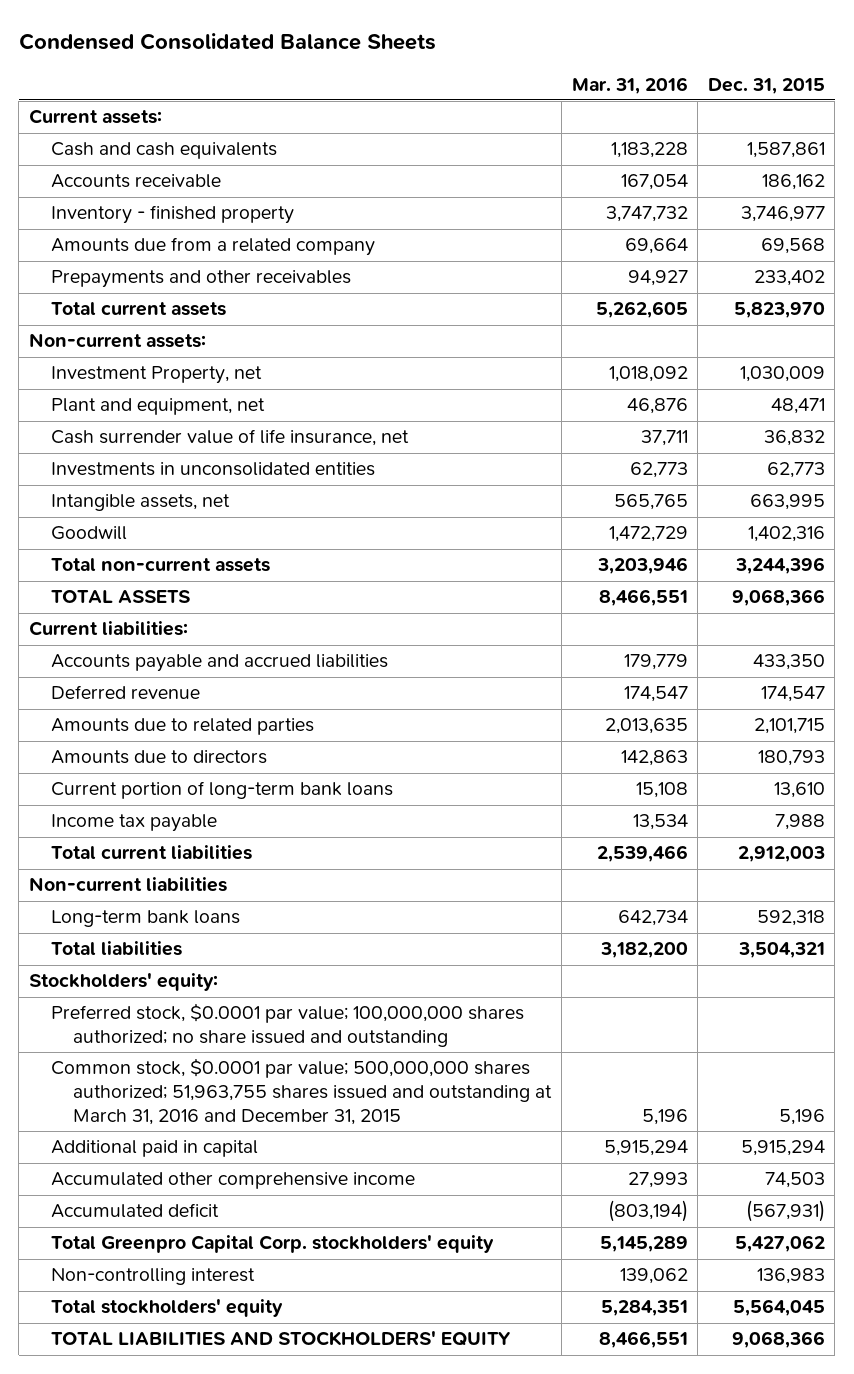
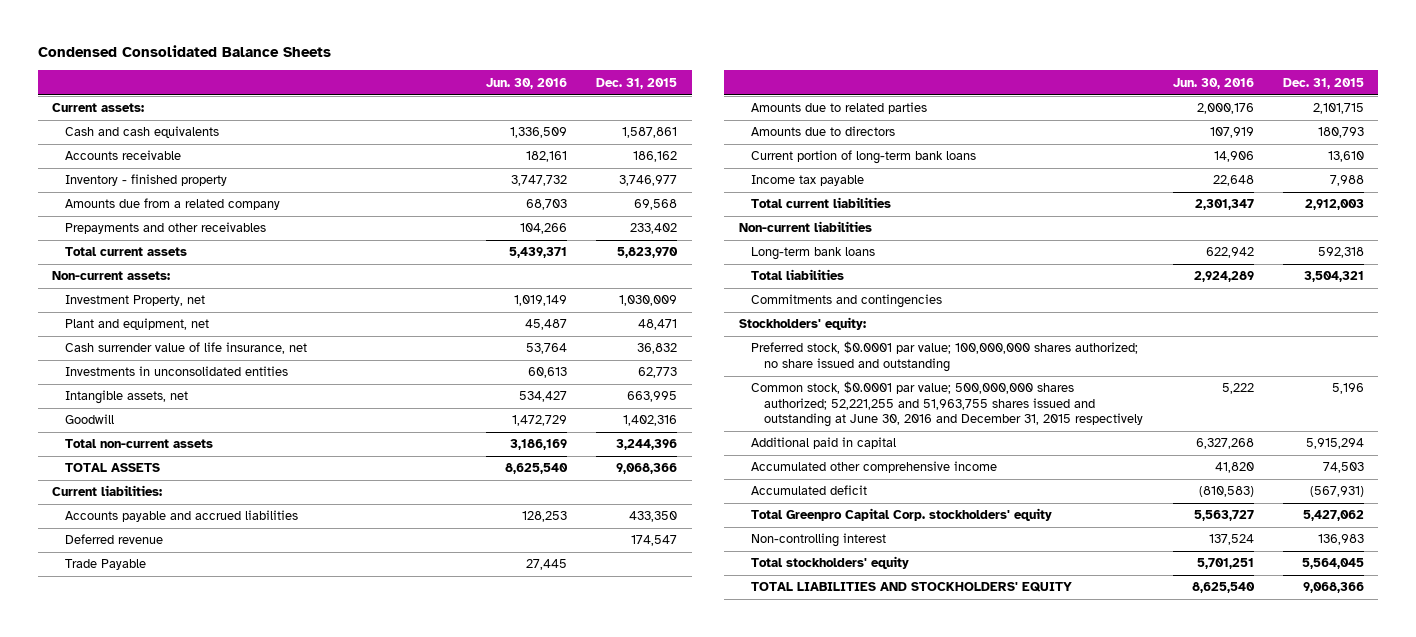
[571,76,688,94] Mar. 31, 2016 -> none
none -> [486,77,568,89] Jun. 30, 2016
none -> [65,559,147,571] Trade Payable
none -> [751,294,943,309] Commitments and contingencies
[51,1058,553,1125] Common stock, $0.0001 par value; 500,000,000 shares authorized; 51,963,755 shares issued and outstanding at March 31, 2016 and December 31, 2015 -> [751,381,1144,428] Common stock, $0.0001 par value; 500,000,000 shares authorized; 52,221,255 and 51,963,755 shares issued and outstanding at June 30, 2016 and December 31, 2015 respectively

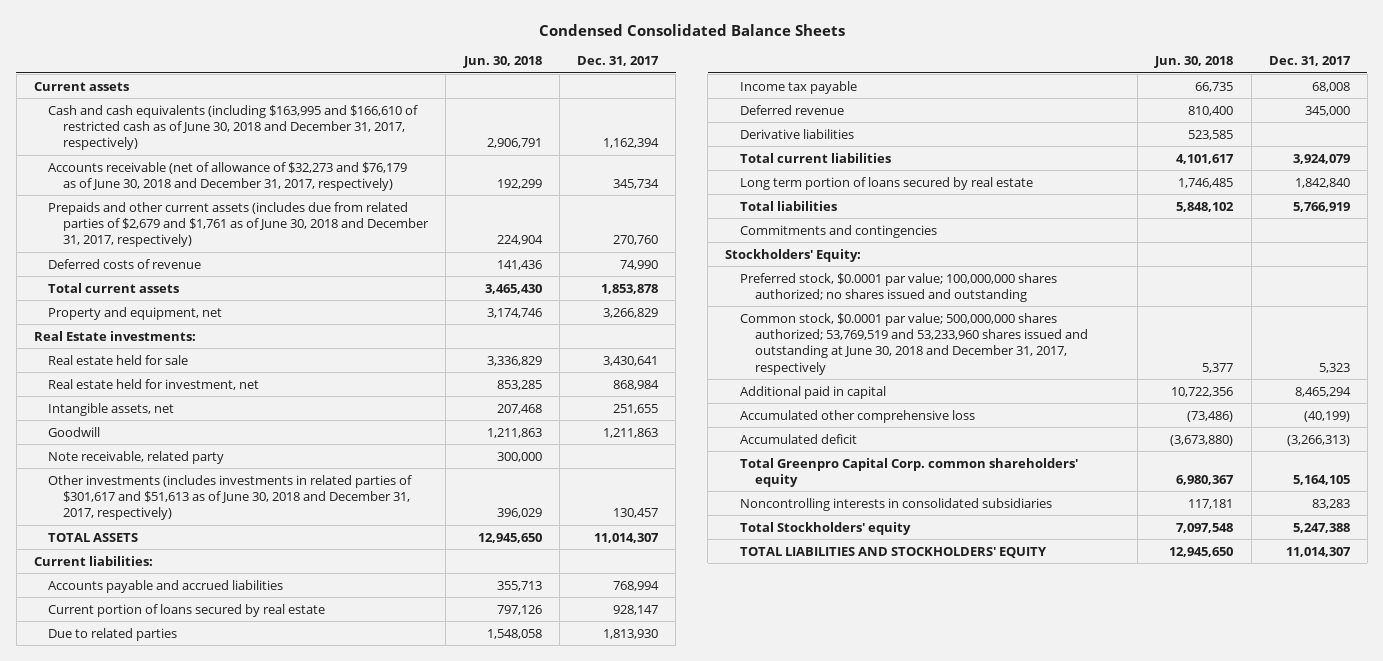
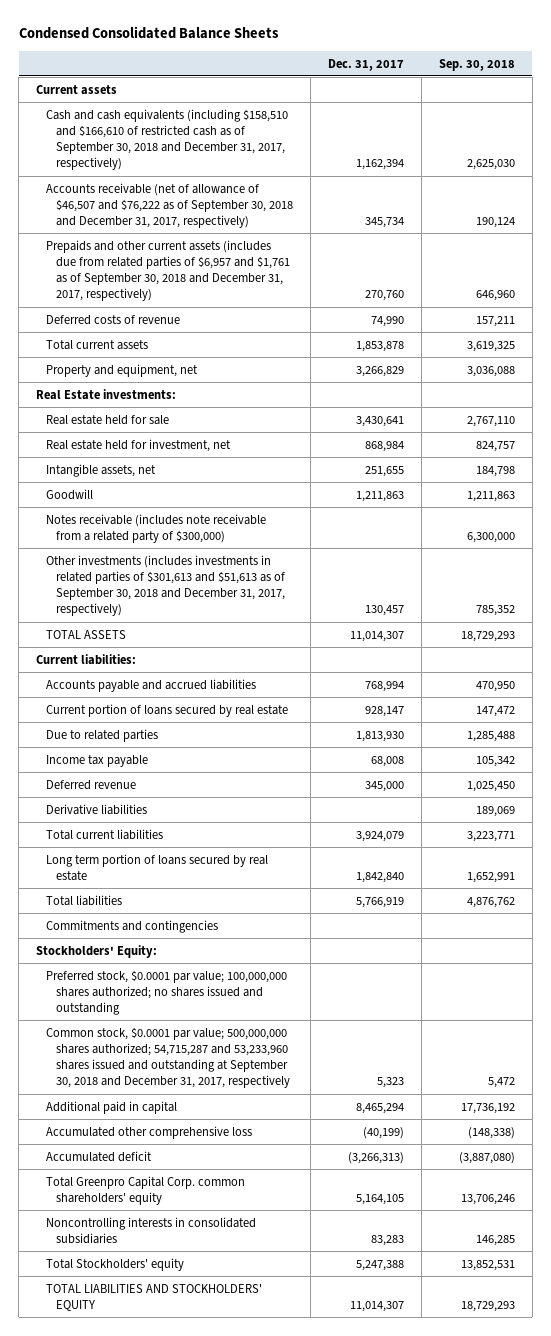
[462,56,542,69] Jun. 30, 2018 -> none
none -> [438,58,515,71] Sep. 30, 2018
[48,104,419,151] Cash and cash equivalents (including $163,995 and $166,610 of restricted cash as of June 30, 2018 and December 31, 2017, respectively) -> [46,108,289,171] Cash and cash equivalents (including $158,510 and $166,610 of restricted cash as of September 30, 2018 and December 31, 2017, respectively)
[48,161,408,191] Accounts receivable (net of allowance of $32,273 and $76,179 as of June 30, 2018 and December 31, 2017, respectively) -> [46,182,294,229] Accounts receivable (net of allowance of $46,507 and $76,222 as of September 30, 2018 and December 31, 2017, respectively)
[48,201,430,248] Prepaids and other current assets (includes due from related parties of $2,679 and $1,761 as of June 30, 2018 and December 31, 2017, respectively) -> [46,239,291,302] Prepaids and other current assets (includes due from related parties of $6,957 and $1,761 as of September 30, 2018 and December 31, 2017, respectively)
[48,450,225,464] Note receivable, related party -> none
none -> [46,513,267,543] Notes receivable (includes note receivable from a related party of $300,000)
[48,474,413,521] Other investments (includes investments in related parties of $301,617 and $51,613 as of June 30, 2018 and December 31, 2017, respectively) -> [46,554,286,617] Other investments (includes investments in related parties of $301,613 and $51,613 as of September 30, 2018 and December 31, 2017, respectively)
[740,312,1088,375] Common stock, $0.0001 par value; 500,000,000 shares authorized; 53,769,519 and 53,233,960 shares issued and outstanding at June 30, 2018 and December 31, 2017, respectively -> [46,1026,291,1089] Common stock, $0.0001 par value; 500,000,000 shares authorized; 54,715,287 and 53,233,960 shares issued and outstanding at September 30, 2018 and December 31, 2017, respectively

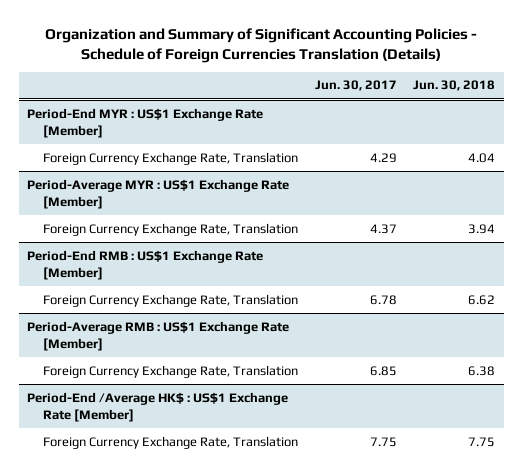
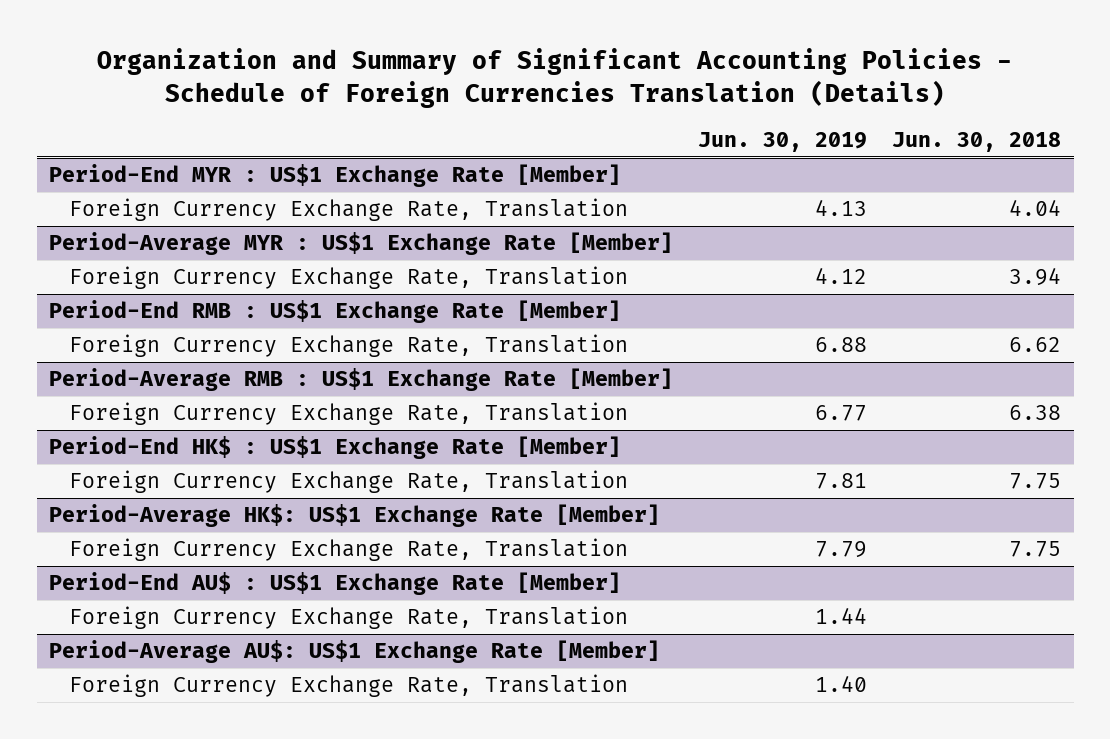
[314,80,397,92] Jun. 30, 2017 -> none
none -> [698,132,868,153] Jun. 30, 2019
[26,391,288,422] Period-End /Average HK$ : US$1 Exchange Rate [Member] -> [49,436,622,460] Period-End HK$ : US$1 Exchange Rate [Member]
none -> [49,504,661,528] Period-Average HK$: US$1 Exchange Rate [Member]
none -> [68,538,628,562] Foreign Currency Exchange Rate, Translation
none -> [49,572,622,596] Period-End AU$ : US$1 Exchange Rate [Member]
none -> [68,606,628,630] Foreign Currency Exchange Rate, Translation
none -> [49,640,661,664] Period-Average AU$: US$1 Exchange Rate [Member]
none -> [68,674,628,698] Foreign Currency Exchange Rate, Translation

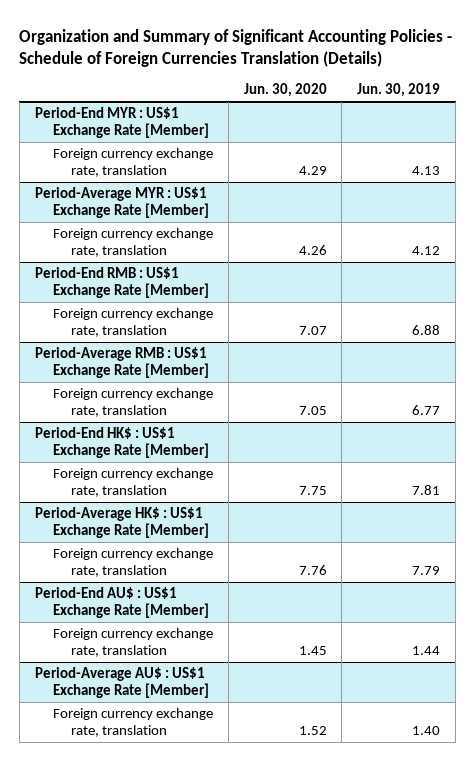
[892,132,1062,153] Jun. 30, 2018 -> none
none -> [243,83,327,98] Jun. 30, 2020
[68,198,628,222] Foreign Currency Exchange Rate, Translation -> [52,148,213,178] Foreign currency exchange rate, translation
[68,266,628,290] Foreign Currency Exchange Rate, Translation -> [52,228,213,258] Foreign currency exchange rate, translation
[68,334,628,358] Foreign Currency Exchange Rate, Translation -> [52,308,213,338] Foreign currency exchange rate, translation
[68,402,628,426] Foreign Currency Exchange Rate, Translation -> [52,388,213,418] Foreign currency exchange rate, translation
[68,470,628,494] Foreign Currency Exchange Rate, Translation -> [52,468,213,498] Foreign currency exchange rate, translation
[49,504,661,528] Period-Average HK$: US$1 Exchange Rate [Member] -> [34,507,209,539] Period-Average HK$ : US$1 Exchange Rate [Member]
[68,538,628,562] Foreign Currency Exchange Rate, Translation -> [52,548,213,578] Foreign currency exchange rate, translation
[68,606,628,630] Foreign Currency Exchange Rate, Translation -> [52,628,213,658] Foreign currency exchange rate, translation
[49,640,661,664] Period-Average AU$: US$1 Exchange Rate [Member] -> [34,667,209,699] Period-Average AU$ : US$1 Exchange Rate [Member]
[68,674,628,698] Foreign Currency Exchange Rate, Translation -> [52,708,213,738] Foreign currency exchange rate, translation

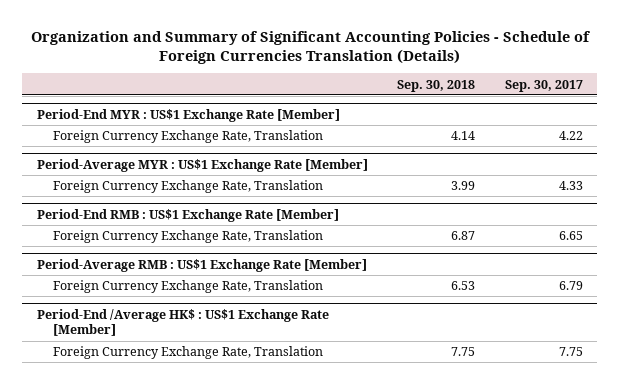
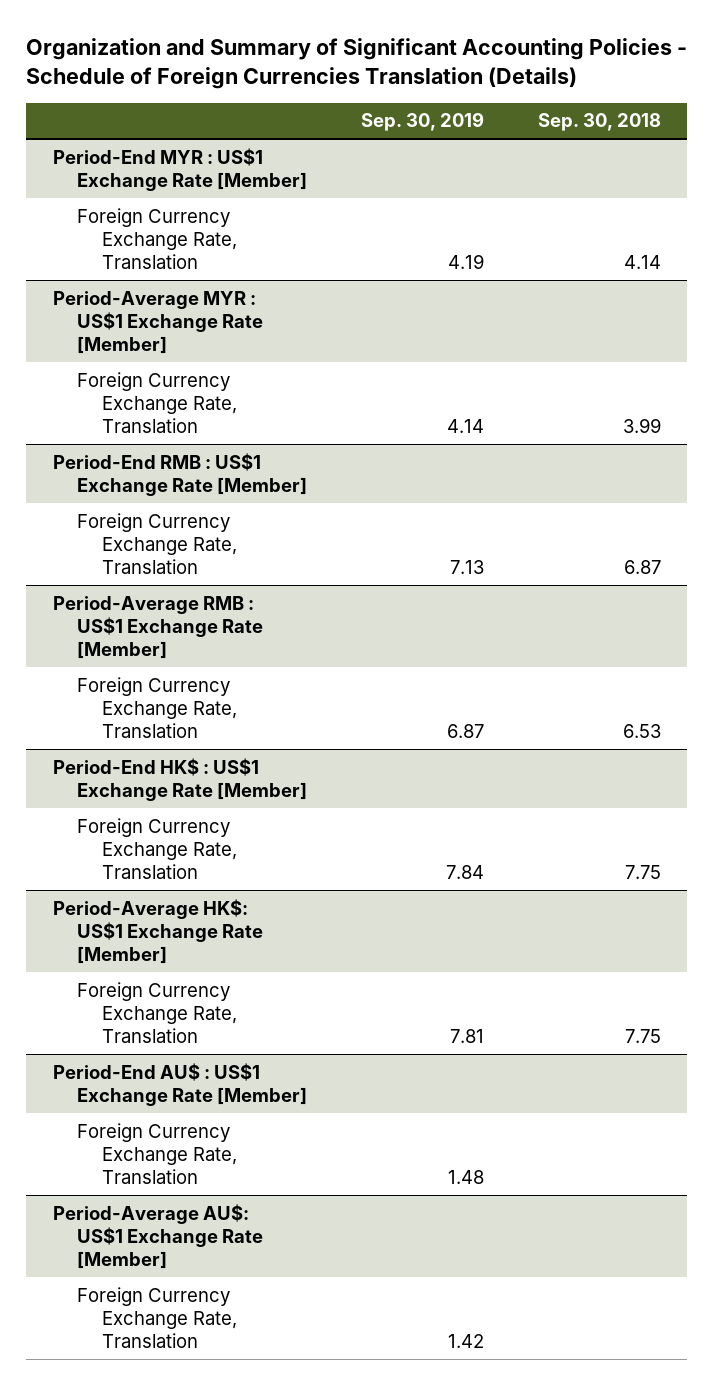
[504,79,583,92] Sep. 30, 2017 -> none
none -> [360,112,484,132] Sep. 30, 2019
[36,308,329,337] Period-End /Average HK$ : US$1 Exchange Rate [Member] -> [52,757,308,801] Period-End HK$ : US$1 Exchange Rate [Member]
none -> [52,898,264,965] Period-Average HK$: US$1 Exchange Rate [Member]
none -> [77,981,237,1044] Foreign Currency Exchange Rate, Translation
none -> [52,1062,308,1106] Period-End AU$ : US$1 Exchange Rate [Member]
none -> [77,1122,237,1185] Foreign Currency Exchange Rate, Translation
none -> [52,1203,264,1270] Period-Average AU$: US$1 Exchange Rate [Member]
none -> [77,1286,237,1349] Foreign Currency Exchange Rate, Translation

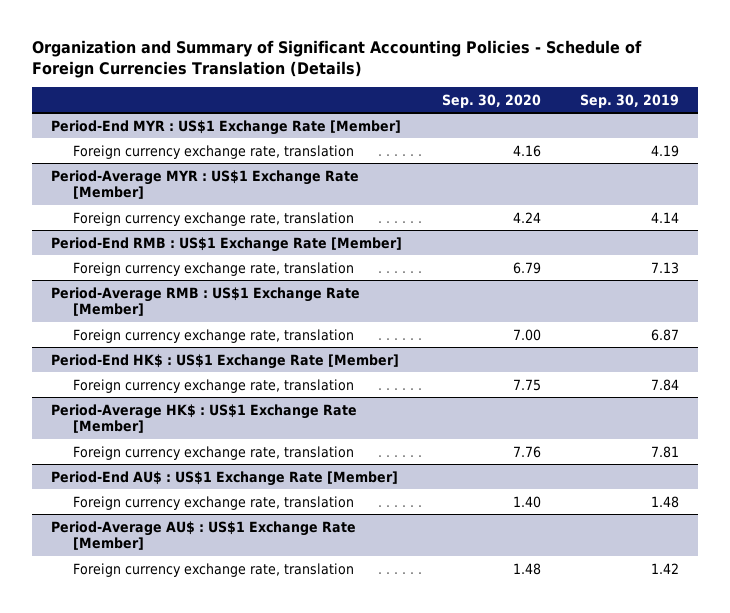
[537,113,661,132] Sep. 30, 2018 -> none
none -> [441,93,541,108] Sep. 30, 2020
[77,207,237,270] Foreign Currency Exchange Rate, Translation -> [72,144,354,159] Foreign currency exchange rate, translation
[77,371,237,434] Foreign Currency Exchange Rate, Translation -> [72,211,354,226] Foreign currency exchange rate, translation
[77,512,237,575] Foreign Currency Exchange Rate, Translation -> [72,261,354,276] Foreign currency exchange rate, translation
[77,676,237,739] Foreign Currency Exchange Rate, Translation -> [72,328,354,343] Foreign currency exchange rate, translation
[77,817,237,880] Foreign Currency Exchange Rate, Translation -> [72,378,354,393] Foreign currency exchange rate, translation
[52,898,264,965] Period-Average HK$: US$1 Exchange Rate [Member] -> [51,403,358,434] Period-Average HK$ : US$1 Exchange Rate [Member]
[77,981,237,1044] Foreign Currency Exchange Rate, Translation -> [72,445,354,460] Foreign currency exchange rate, translation
[77,1122,237,1185] Foreign Currency Exchange Rate, Translation -> [72,495,354,510] Foreign currency exchange rate, translation
[52,1203,264,1270] Period-Average AU$: US$1 Exchange Rate [Member] -> [51,520,357,551] Period-Average AU$ : US$1 Exchange Rate [Member]
[77,1286,237,1349] Foreign Currency Exchange Rate, Translation -> [72,562,354,577] Foreign currency exchange rate, translation

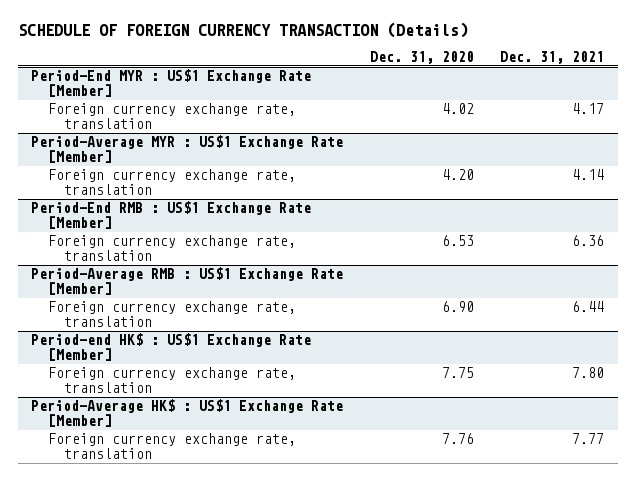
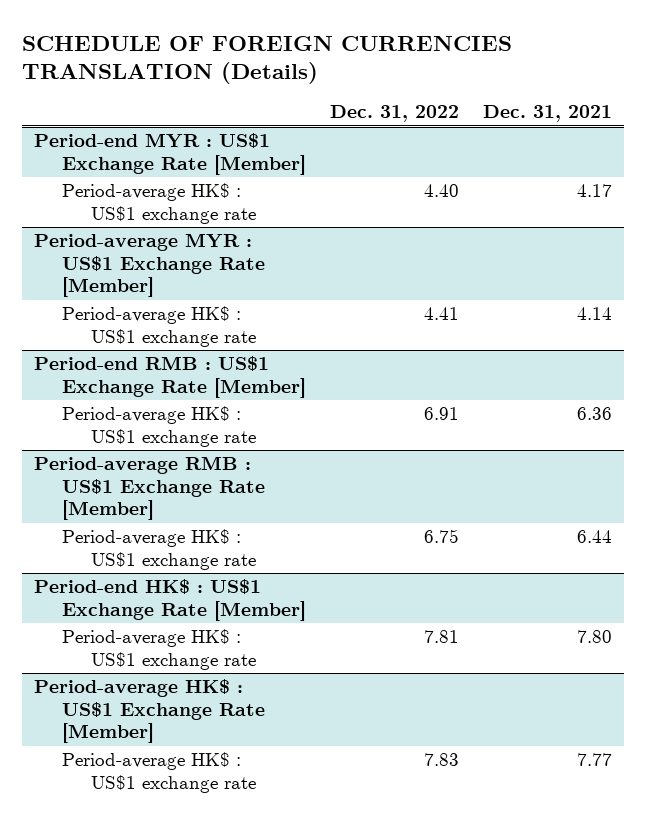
[17,21,468,38] SCHEDULE OF FOREIGN CURRENCY TRANSACTION (Details) -> [21,35,512,85] SCHEDULE OF FOREIGN CURRENCIES TRANSLATION (Details)
[369,50,474,64] Dec. 31, 2020 -> none
none -> [330,105,460,123] Dec. 31, 2022
[31,69,312,97] Period-End MYR : US$1 Exchange Rate [Member] -> [33,133,307,175] Period-end MYR : US$1 Exchange Rate [Member]
[47,103,296,129] Foreign currency exchange rate, translation -> [62,183,256,224] Period-average HK$ : US$1 exchange rate
[31,135,344,163] Period-Average MYR : US$1 Exchange Rate [Member] -> [33,233,266,297] Period-average MYR : US$1 Exchange Rate [Member]
[47,169,296,195] Foreign currency exchange rate, translation -> [62,306,256,347] Period-average HK$ : US$1 exchange rate
[31,201,312,229] Period-End RMB : US$1 Exchange Rate [Member] -> [33,356,307,398] Period-end RMB : US$1 Exchange Rate [Member]
[47,235,296,261] Foreign currency exchange rate, translation -> [62,406,256,447] Period-average HK$ : US$1 exchange rate
[31,267,344,295] Period-Average RMB : US$1 Exchange Rate [Member] -> [33,456,266,520] Period-average RMB : US$1 Exchange Rate [Member]
[47,301,296,327] Foreign currency exchange rate, translation -> [62,529,256,570] Period-average HK$ : US$1 exchange rate
[47,367,296,393] Foreign currency exchange rate, translation -> [62,629,256,670] Period-average HK$ : US$1 exchange rate
[31,399,344,427] Period-Average HK$ : US$1 Exchange Rate [Member] -> [33,679,266,743] Period-average HK$ : US$1 Exchange Rate [Member]
[47,433,296,459] Foreign currency exchange rate, translation -> [62,752,256,793] Period-average HK$ : US$1 exchange rate

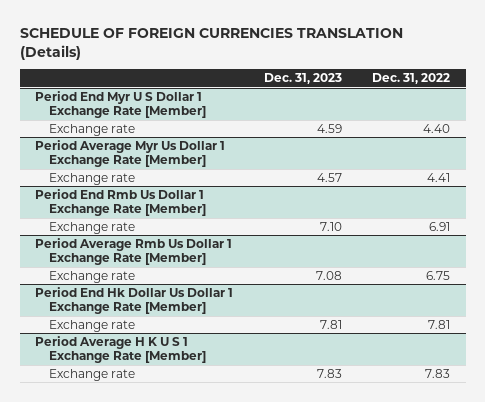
[482,105,612,123] Dec. 31, 2021 -> none
none -> [263,73,342,85] Dec. 31, 2023
[33,133,307,175] Period-end MYR : US$1 Exchange Rate [Member] -> [34,90,207,119] Period End Myr U S Dollar 1 Exchange Rate [Member]
[62,183,256,224] Period-average HK$ : US$1 exchange rate -> [49,123,136,136] Exchange rate
[33,233,266,297] Period-average MYR : US$1 Exchange Rate [Member] -> [34,139,225,168] Period Average Myr Us Dollar 1 Exchange Rate [Member]
[62,306,256,347] Period-average HK$ : US$1 exchange rate -> [49,172,136,185] Exchange rate
[33,356,307,398] Period-end RMB : US$1 Exchange Rate [Member] -> [34,188,207,217] Period End Rmb Us Dollar 1 Exchange Rate [Member]
[62,406,256,447] Period-average HK$ : US$1 exchange rate -> [49,221,136,234] Exchange rate
[33,456,266,520] Period-average RMB : US$1 Exchange Rate [Member] -> [34,237,232,266] Period Average Rmb Us Dollar 1 Exchange Rate [Member]
[62,529,256,570] Period-average HK$ : US$1 exchange rate -> [49,270,136,283] Exchange rate
[33,579,307,621] Period-end HK$ : US$1 Exchange Rate [Member] -> [34,286,233,315] Period End Hk Dollar Us Dollar 1 Exchange Rate [Member]
[62,629,256,670] Period-average HK$ : US$1 exchange rate -> [49,319,136,332] Exchange rate
[33,679,266,743] Period-average HK$ : US$1 Exchange Rate [Member] -> [34,335,207,364] Period Average H K U S 1 Exchange Rate [Member]
[62,752,256,793] Period-average HK$ : US$1 exchange rate -> [49,368,136,381] Exchange rate

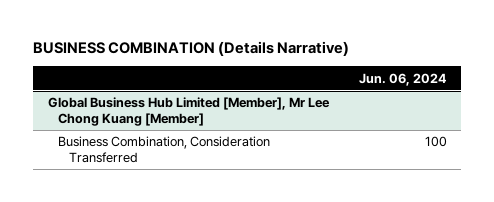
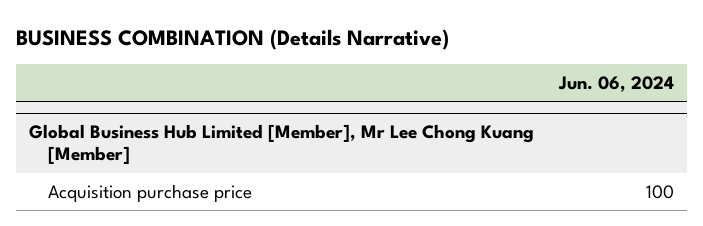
[58,136,271,163] Business Combination, Consideration Transferred -> [47,183,252,202] Acquisition purchase price

